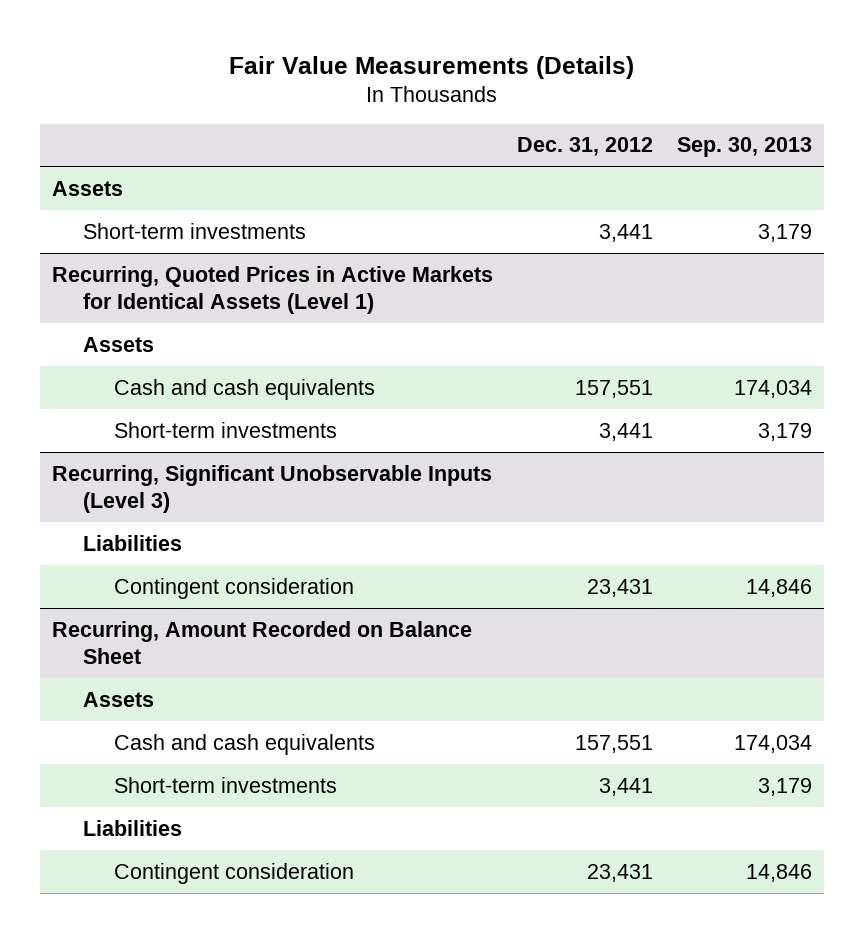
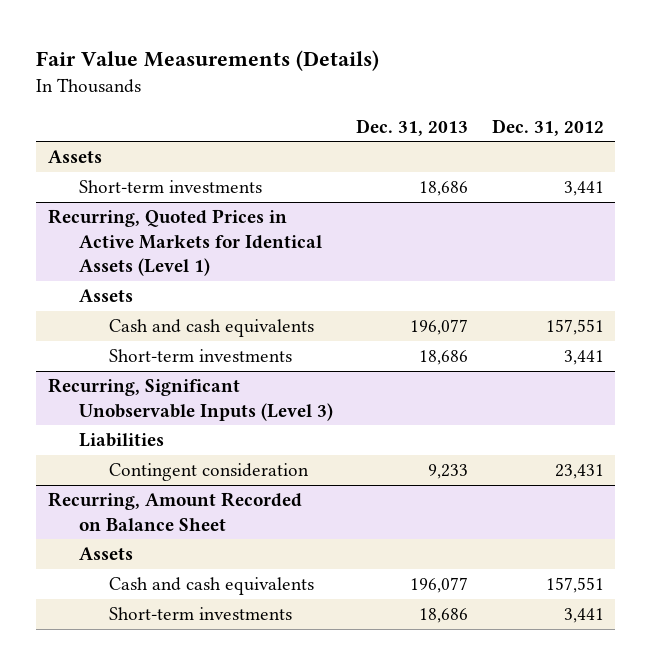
[677,137,813,158] Sep. 30, 2013 -> none
none -> [356,118,469,136] Dec. 31, 2013
[83,819,183,836] Liabilities -> none
[114,862,355,884] Contingent consideration -> none

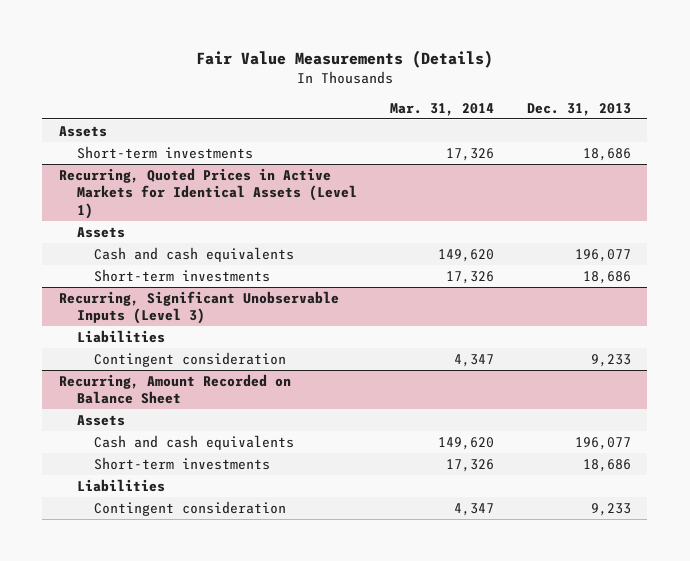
[491,118,604,136] Dec. 31, 2012 -> none
none -> [389,102,494,116] Mar. 31, 2014
none -> [76,478,165,492] Liabilities
none -> [94,500,287,516] Contingent consideration

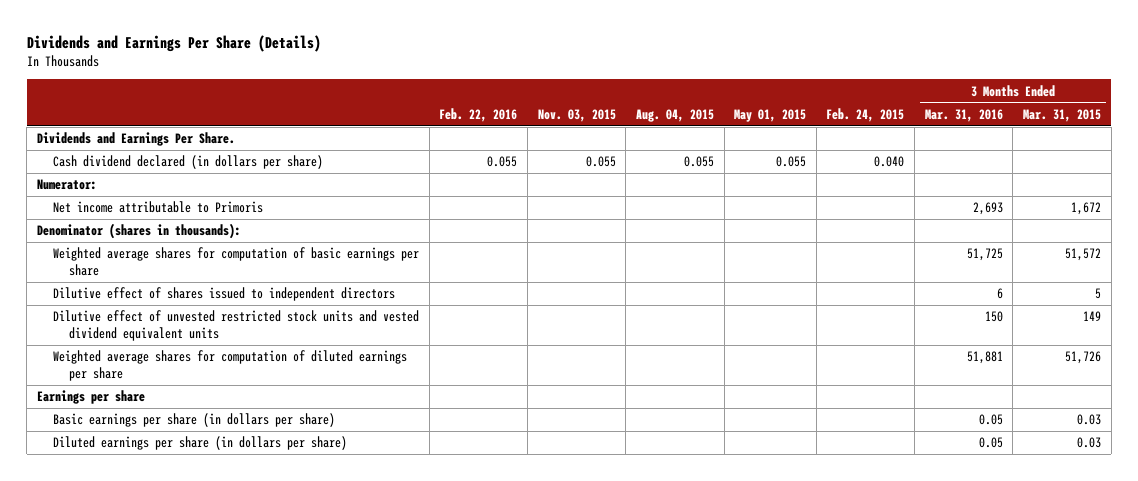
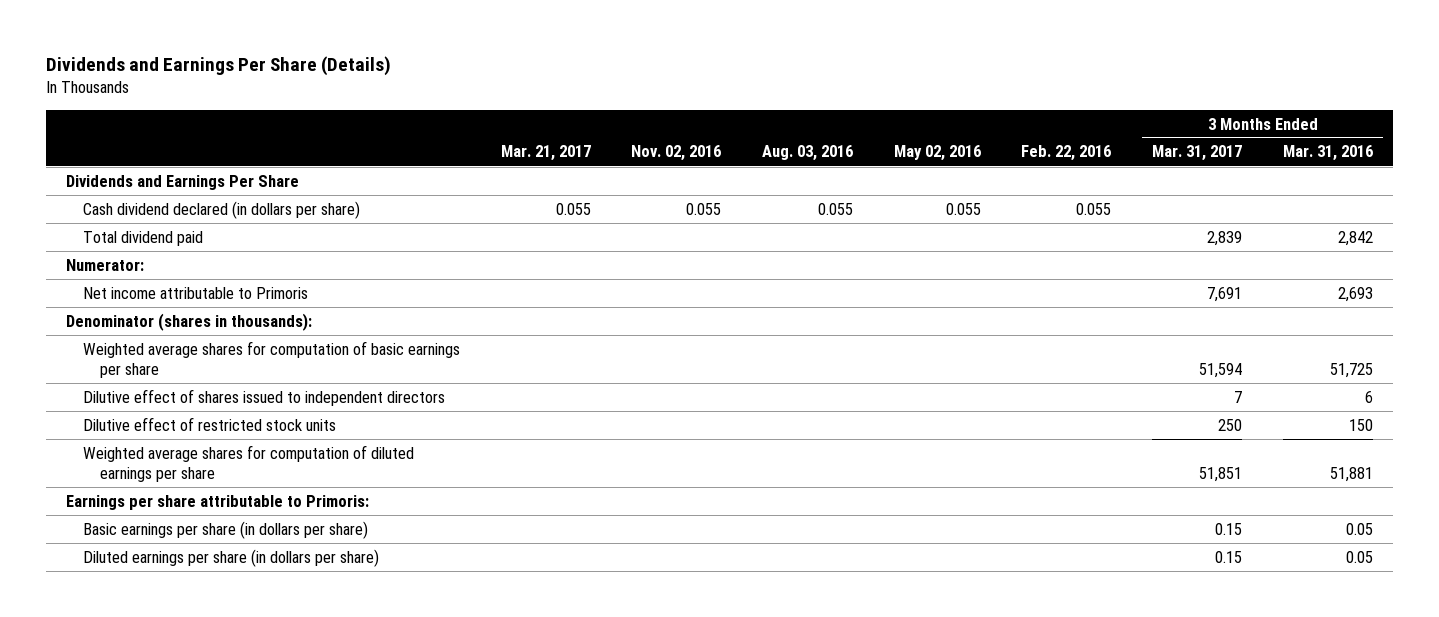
[537,108,616,122] Nov. 03, 2015 -> none
[635,108,714,122] Aug. 04, 2015 -> none
[734,108,807,122] May 01, 2015 -> none
[826,107,905,122] Feb. 24, 2015 -> none
[1023,108,1102,122] Mar. 31, 2015 -> none
none -> [500,145,591,162] Mar. 21, 2017
none -> [631,145,722,162] Nov. 02, 2016
none -> [762,145,854,162] Aug. 03, 2016
none -> [893,145,981,162] May 02, 2016
none -> [1152,145,1243,162] Mar. 31, 2017
[36,132,235,147] Dividends and Earnings Per Share. -> [66,174,300,190] Dividends and Earnings Per Share
none -> [82,230,203,246] Total dividend paid
[52,310,419,341] Dilutive effect of unvested restricted stock units and vested dividend equivalent units -> [82,416,336,431] Dilutive effect of restricted stock units
[36,390,145,405] Earnings per share -> [66,494,370,510] Earnings per share attributable to Primoris:

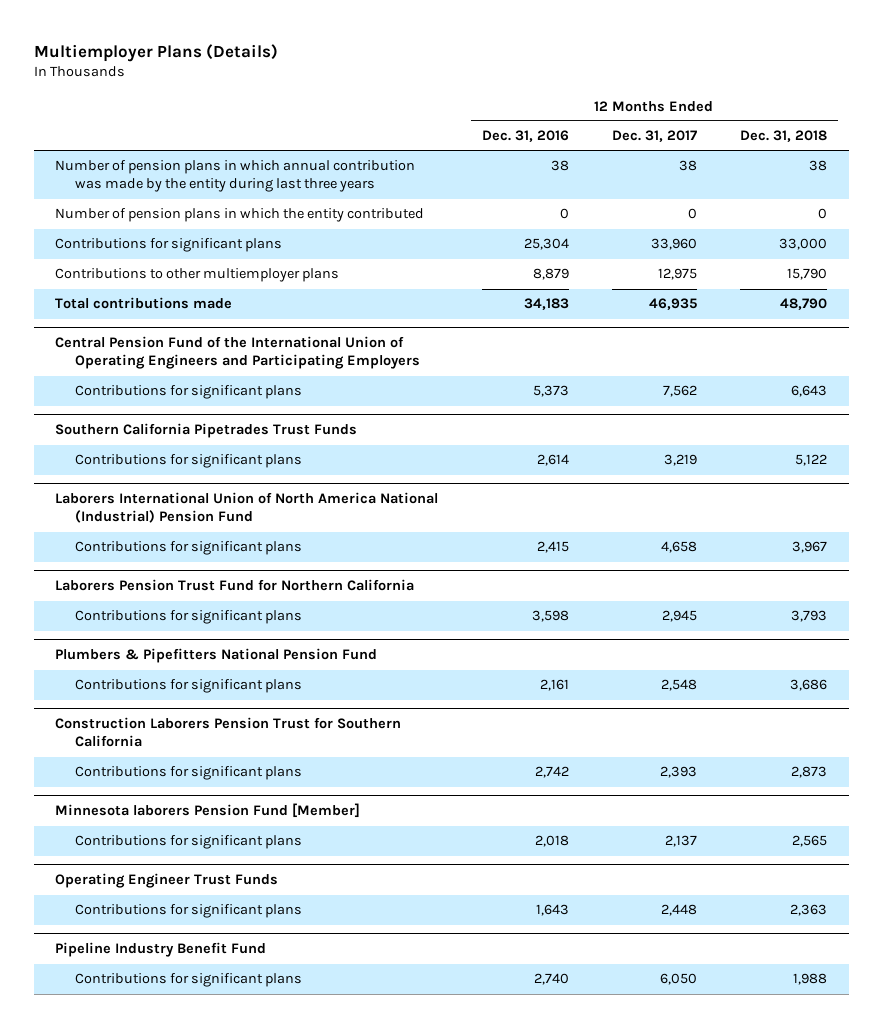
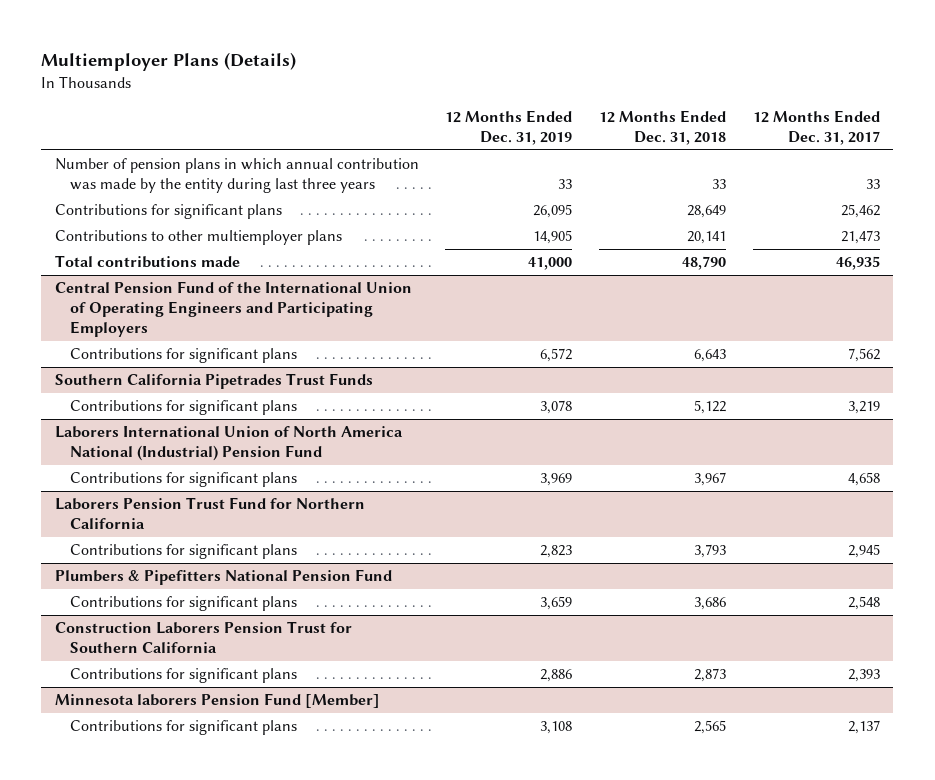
[481,130,569,143] Dec. 31, 2016 -> none
none -> [445,109,573,145] 12 Months Ended Dec. 31, 2019
[55,208,425,223] Number of pension plans in which the entity contributed -> none
[678,160,697,172] 38 -> [865,179,880,190] 33
[809,160,828,172] 38 -> [712,179,727,190] 33
[650,238,697,251] 33,960 -> [840,204,880,219] 25,462
[779,238,828,251] 33,000 -> [687,205,727,219] 28,649
[657,268,697,281] 12,975 -> [840,230,880,245] 21,473
[787,268,828,281] 15,790 -> [687,231,727,245] 20,141
[55,873,279,889] Operating Engineer Trust Funds -> none
[75,904,303,919] Contributions for significant plans -> none
[55,942,267,958] Pipeline Industry Benefit Fund -> none
[75,973,303,988] Contributions for significant plans -> none

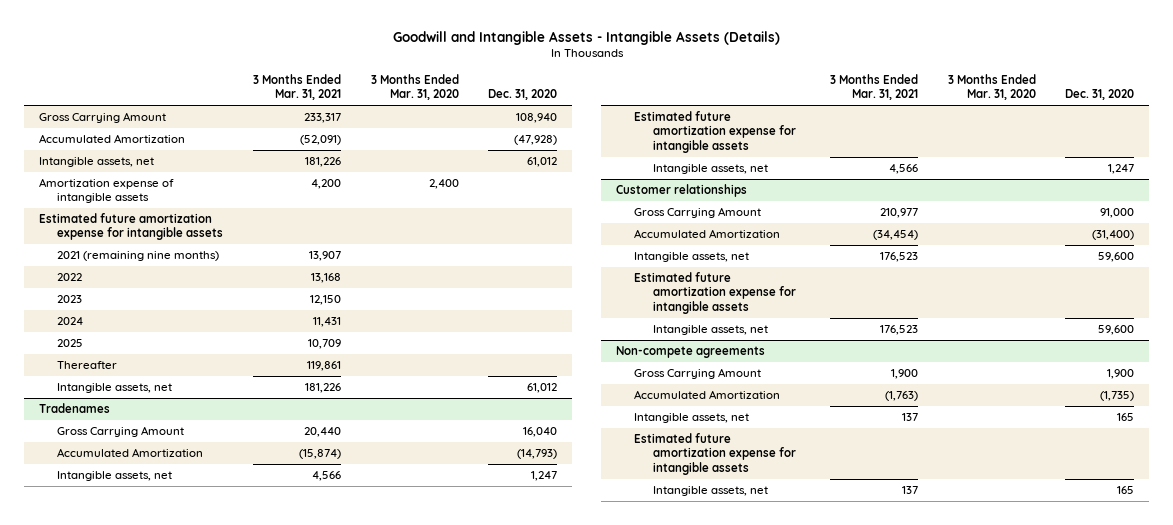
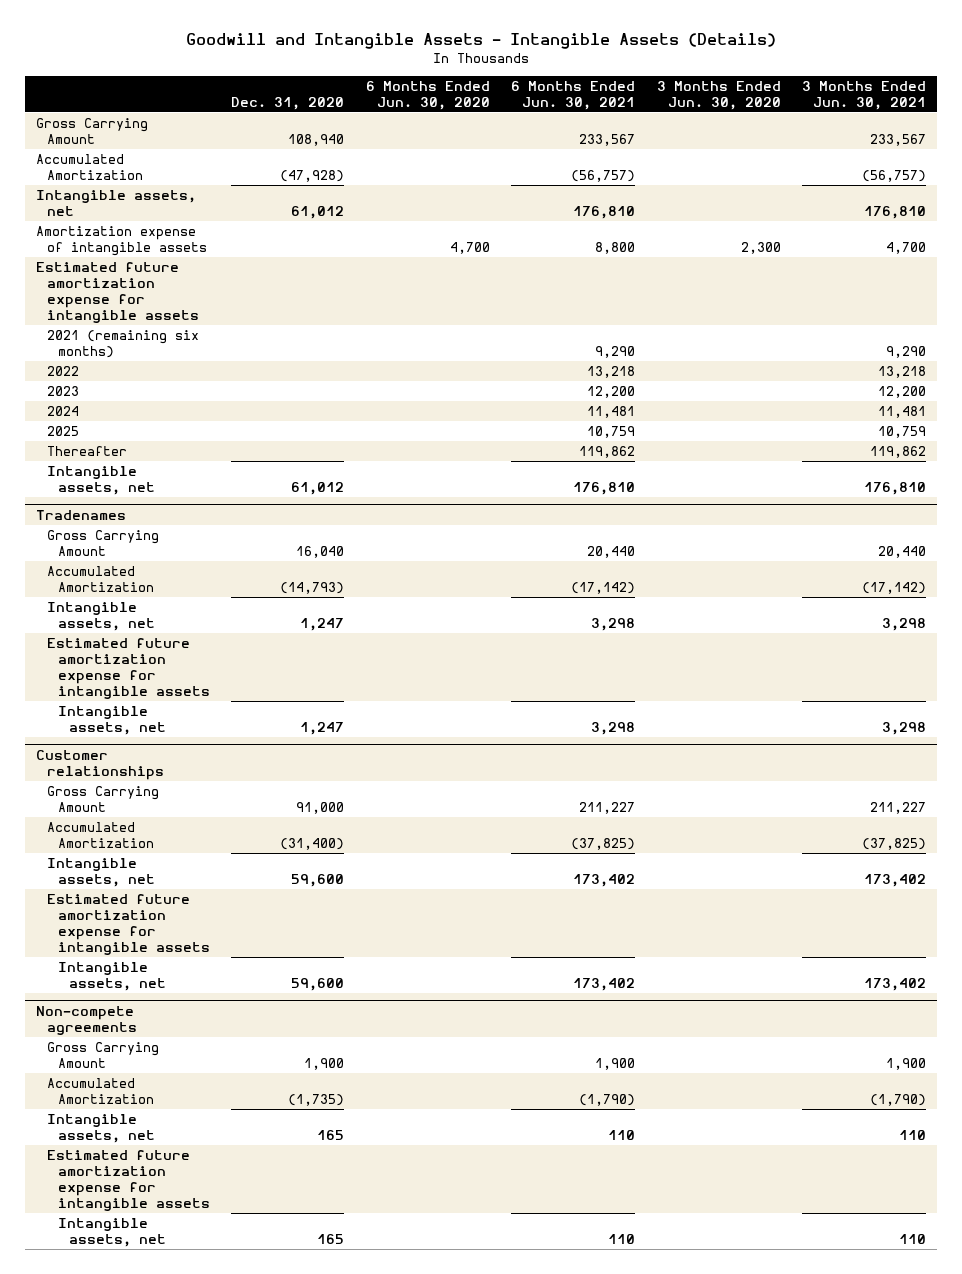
[252,73,341,101] 3 Months Ended Mar. 31, 2021 -> none
[370,73,459,101] 3 Months Ended Mar. 31, 2020 -> none
none -> [365,80,490,110] 6 Months Ended Jun. 30, 2020
none -> [511,80,636,110] 6 Months Ended Jun. 30, 2021
none -> [656,80,781,110] 3 Months Ended Jun. 30, 2020
none -> [802,80,927,110] 3 Months Ended Jun. 30, 2021
[57,251,220,262] 2021 (remaining nine months) -> [46,329,199,358] 2021 (remaining six months)

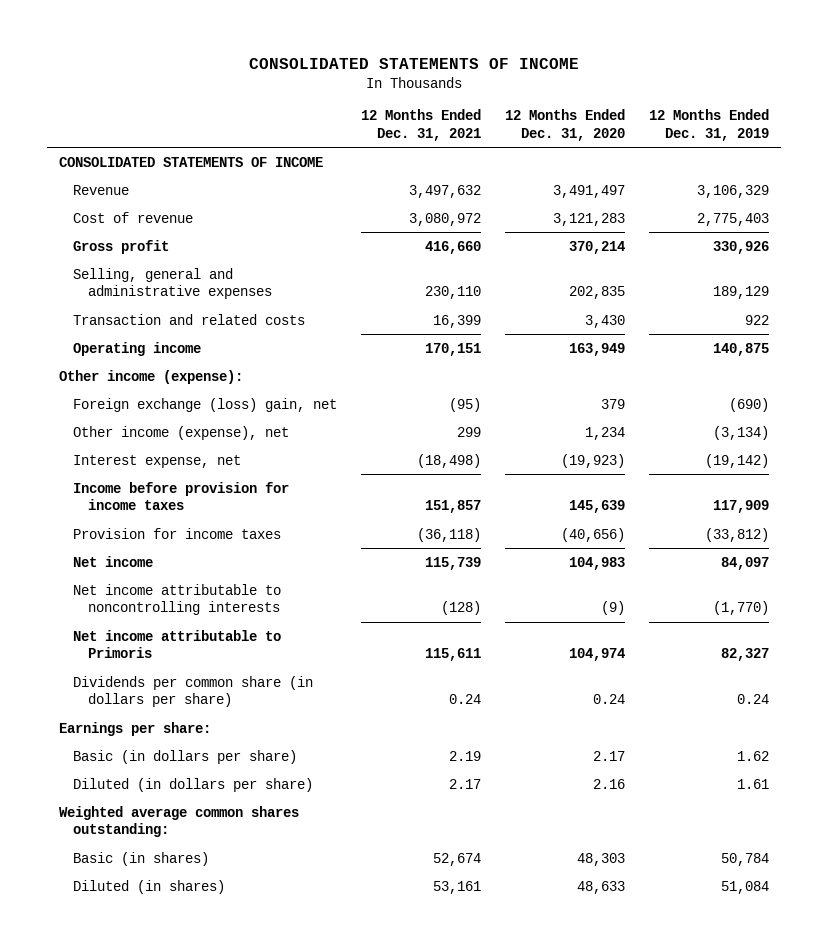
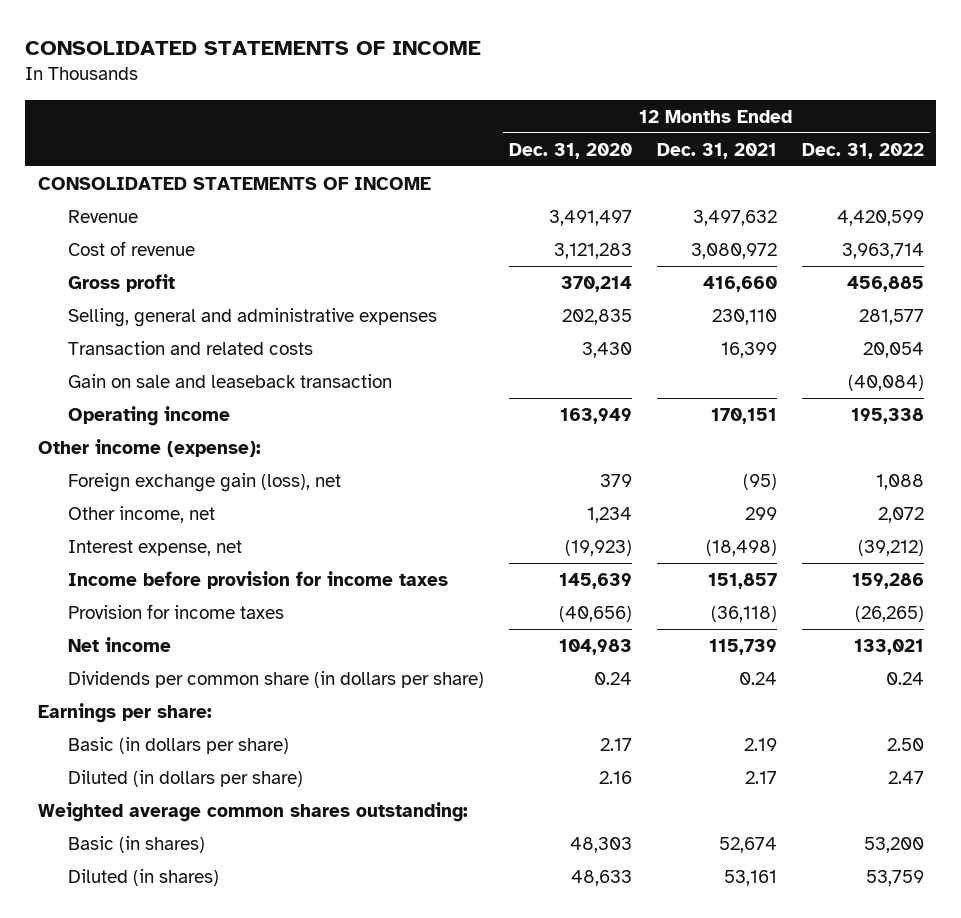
[648,109,769,141] 12 Months Ended Dec. 31, 2019 -> none
none -> [801,142,924,159] Dec. 31, 2022
none -> [67,373,392,388] Gain on sale and leaseback transaction
[73,397,338,412] Foreign exchange (loss) gain, net -> [67,472,341,492] Foreign exchange gain (loss), net
[73,425,290,440] Other income (expense), net -> [67,505,215,523] Other income, net
[73,583,282,616] Net income attributable to noncontrolling interests -> none
[73,629,282,659] Net income attributable to Primoris -> none

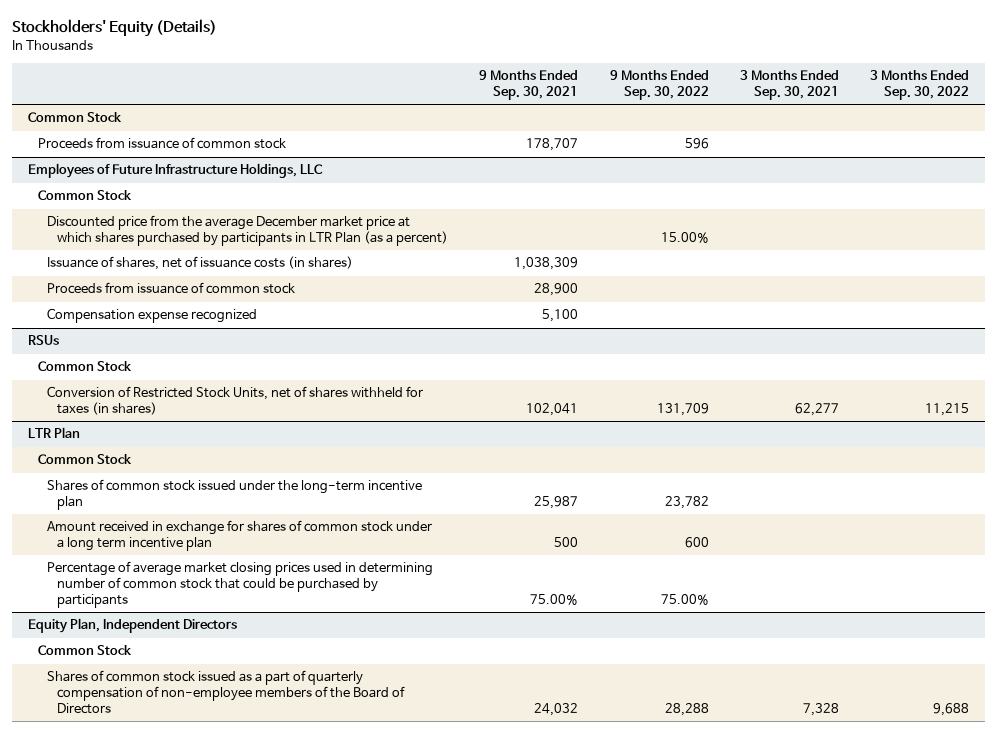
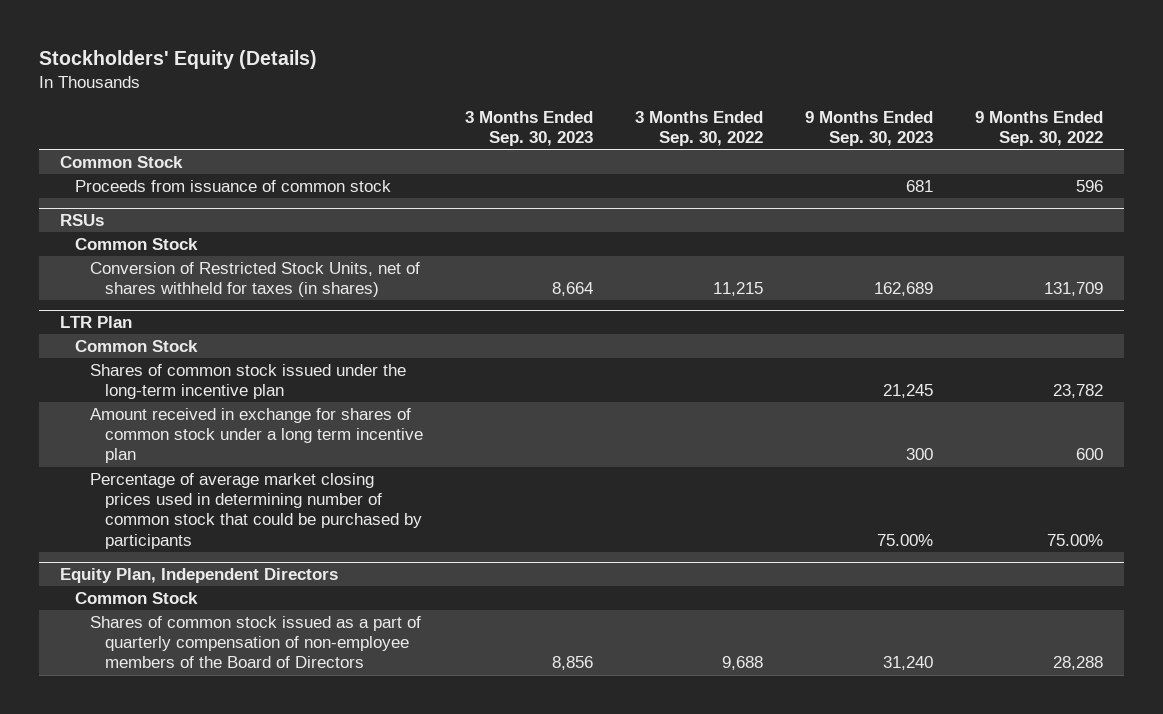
[479,70,579,101] 9 Months Ended Sep. 30, 2021 -> none
[739,70,839,101] 3 Months Ended Sep. 30, 2021 -> none
none -> [465,110,594,147] 3 Months Ended Sep. 30, 2023
none -> [805,110,934,147] 9 Months Ended Sep. 30, 2023
[27,163,323,179] Employees of Future Infrastructure Holdings, LLC -> none
[37,190,132,201] Common Stock -> none
[47,215,448,247] Discounted price from the average December market price at which shares purchased by participants in LTR Plan (as a percent) -> none
[47,256,354,271] Issuance of shares, net of issuance costs (in shares) -> none
[47,282,296,295] Proceeds from issuance of common stock -> none
[47,308,258,324] Compensation expense recognized -> none

